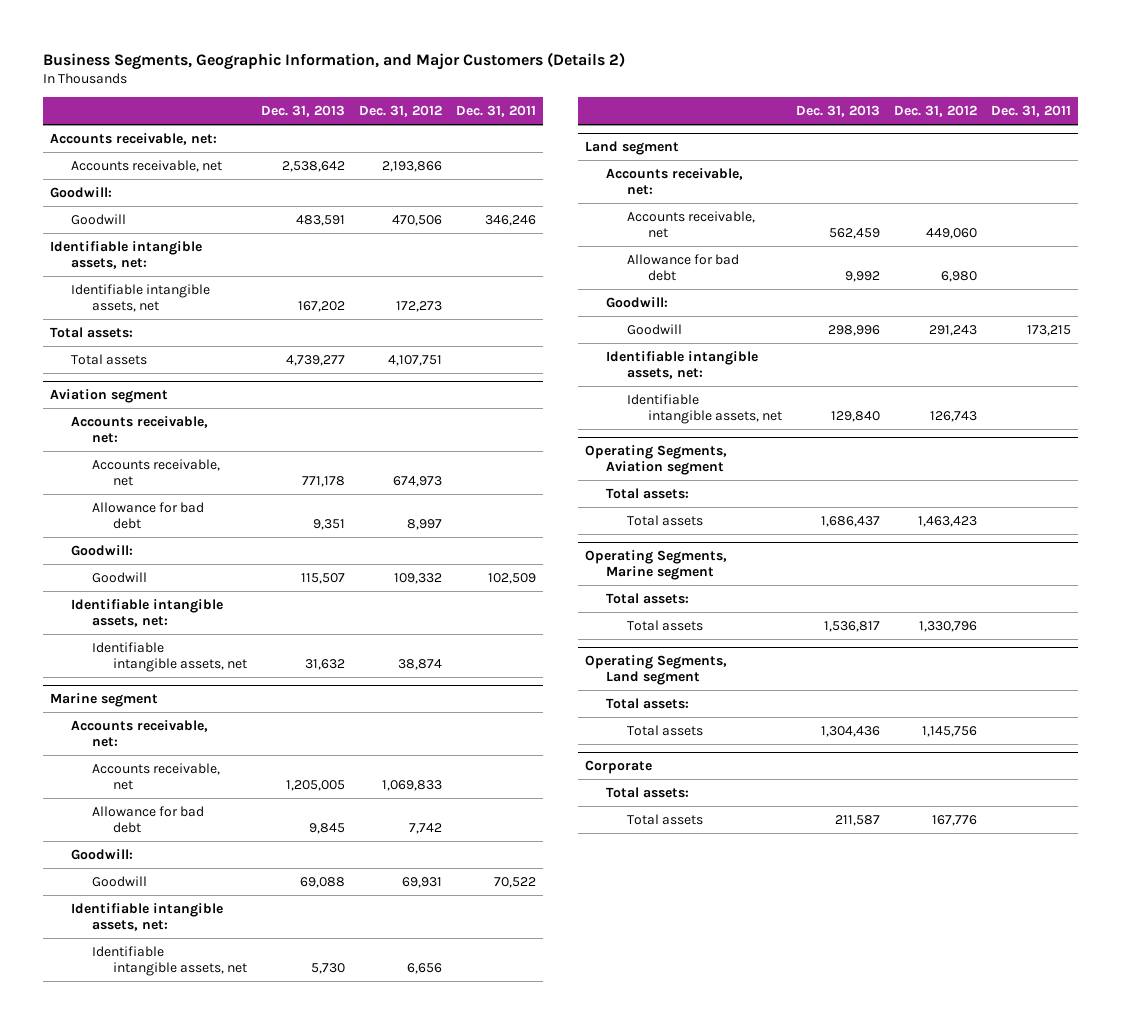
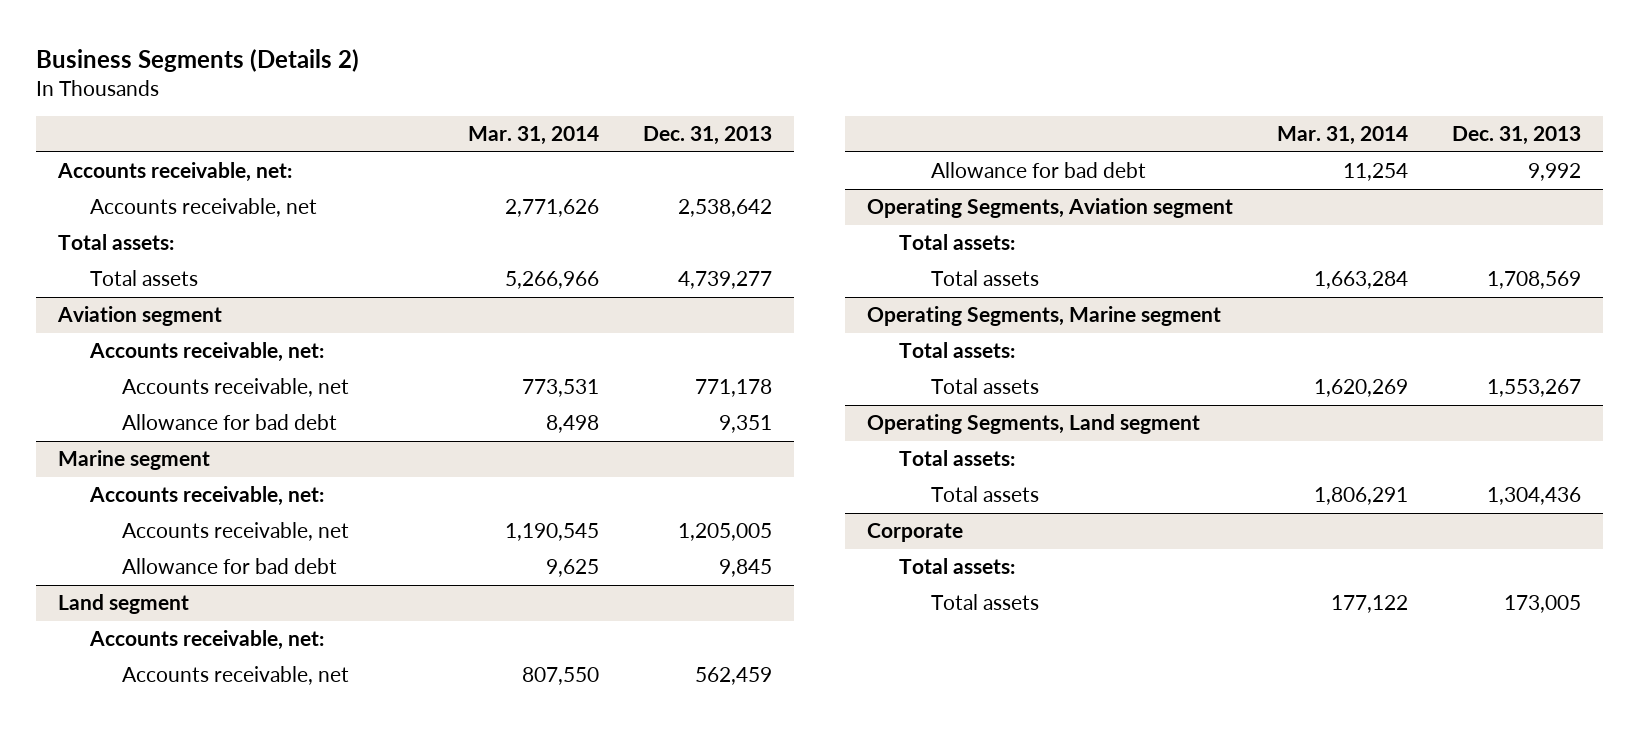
[43,51,626,70] Business Segments, Geographic Information, and Major Customers (Details 2) -> [36,49,360,73] Business Segments (Details 2)
[359,105,443,118] Dec. 31, 2012 -> none
[456,105,537,118] Dec. 31, 2011 -> none
none -> [468,126,600,146] Mar. 31, 2014
[50,186,113,198] Goodwill: -> none
[71,213,127,225] Goodwill -> none
[50,240,203,269] Identifiable intangible assets, net: -> none
[71,283,211,312] Identifiable intangible assets, net -> none
[71,544,134,556] Goodwill: -> none
[91,571,147,583] Goodwill -> none
[71,598,224,627] Identifiable intangible assets, net: -> none
[91,641,247,672] Identifiable intangible assets, net -> none
[71,848,134,860] Goodwill: -> none
[91,875,147,887] Goodwill -> none
[71,902,224,931] Identifiable intangible assets, net: -> none
[91,945,247,976] Identifiable intangible assets, net -> none
[606,296,669,308] Goodwill: -> none
[626,323,682,335] Goodwill -> none
[606,350,759,379] Identifiable intangible assets, net: -> none
[626,393,782,424] Identifiable intangible assets, net -> none
[820,515,880,527] 1,686,437 -> [1487,271,1582,290] 1,708,569
[823,620,880,632] 1,536,817 -> [1487,379,1582,398] 1,553,267
[834,814,880,826] 211,587 -> [1504,595,1582,614] 173,005

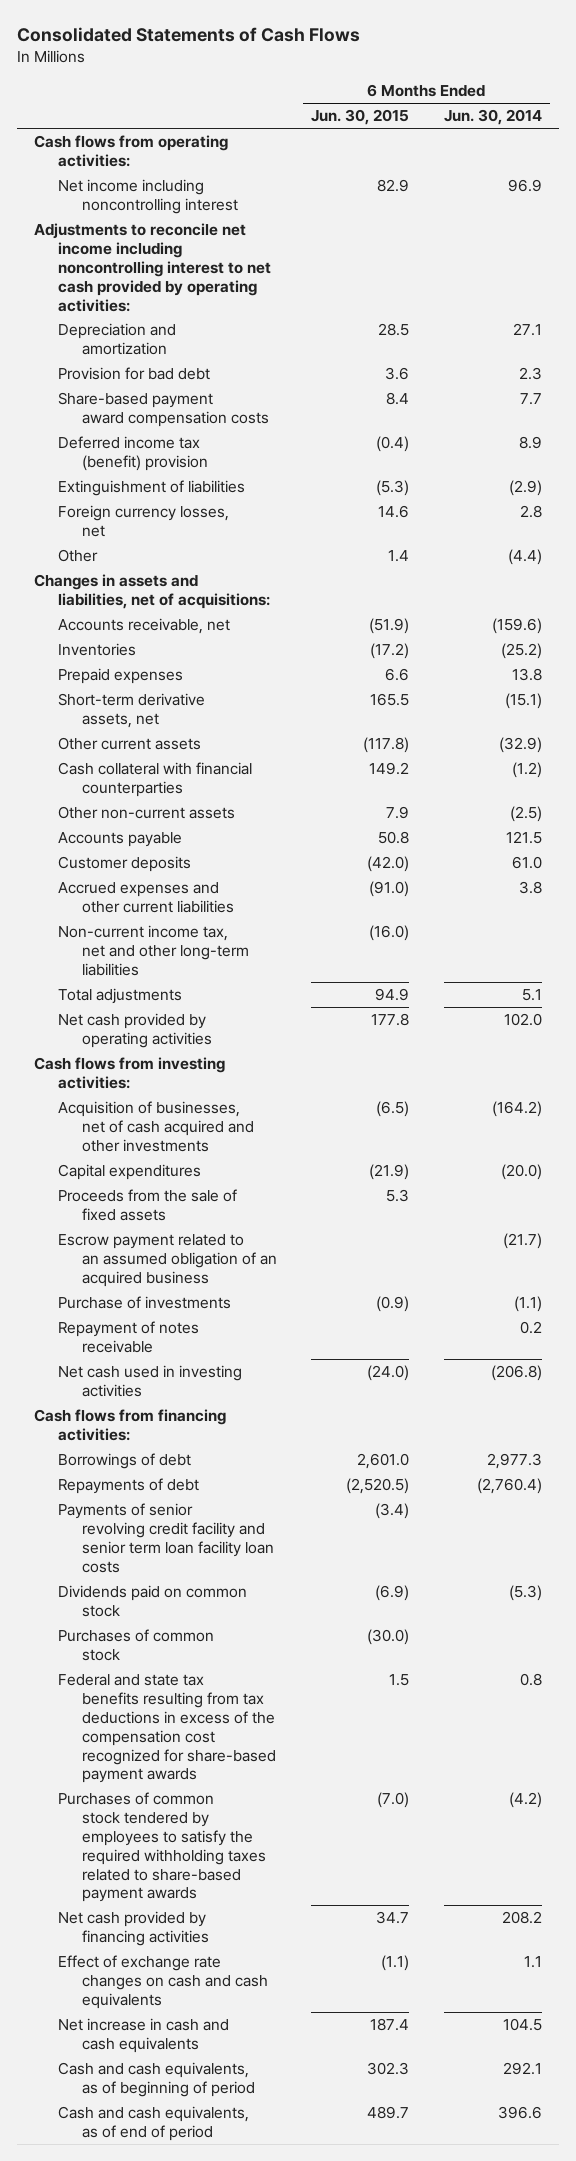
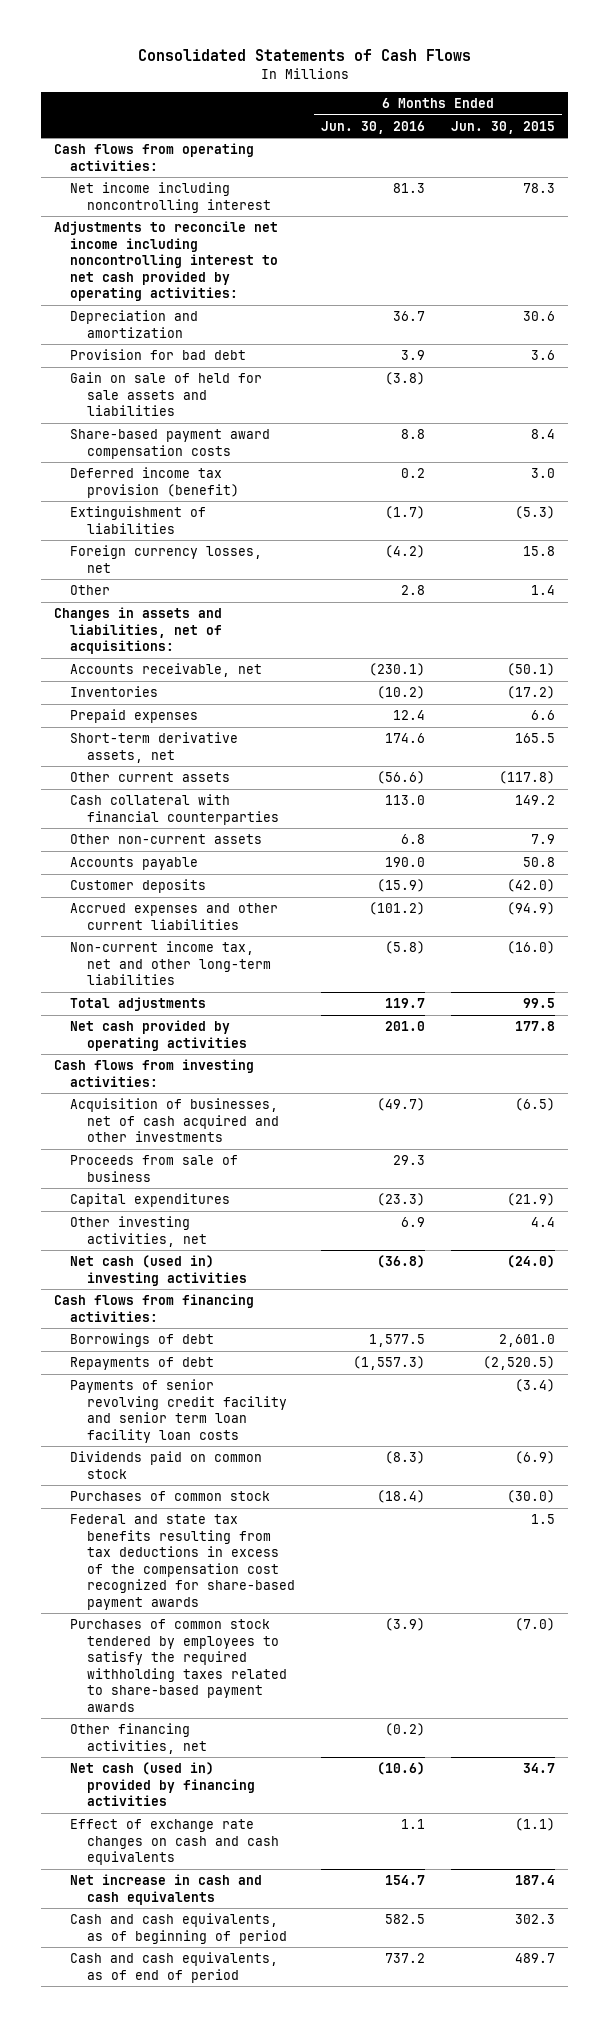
[443,109,542,126] Jun. 30, 2014 -> none
none -> [320,120,425,134] Jun. 30, 2016
[377,179,410,193] 82.9 -> [522,183,555,194] 78.3
[378,323,410,337] 28.5 -> [522,311,555,322] 30.6
none -> [70,372,263,417] Gain on sale of held for sale assets and liabilities
[57,436,208,471] Deferred income tax (benefit) provision -> [70,467,239,498] Deferred income tax provision (benefit)
[376,436,410,453] (0.4) -> [530,468,555,479] 3.0
[378,505,410,519] 14.6 -> [522,546,555,557] 15.8
[369,618,410,635] (51.9) -> [506,663,555,677] (50.1)
[369,881,410,898] (91.0) -> [506,902,555,916] (94.9)
[375,988,410,1002] 94.9 -> [522,998,555,1009] 99.5
none -> [70,1155,239,1182] Proceeds from sale of business
[57,1189,237,1221] Proceeds from the sale of fixed assets -> none
[57,1234,277,1287] Escrow payment related to an assumed obligation of an acquired business -> none
[57,1296,231,1310] Purchase of investments -> none
[57,1321,199,1353] Repayment of notes receivable -> none
none -> [70,1216,207,1247] Other investing activities, net
[57,1365,242,1397] Net cash used in investing activities -> [70,1255,247,1286] Net cash (used in) investing activities
none -> [70,1723,207,1754] Other financing activities, net
[57,1911,209,1946] Net cash provided by financing activities -> [70,1762,255,1807] Net cash (used in) provided by financing activities

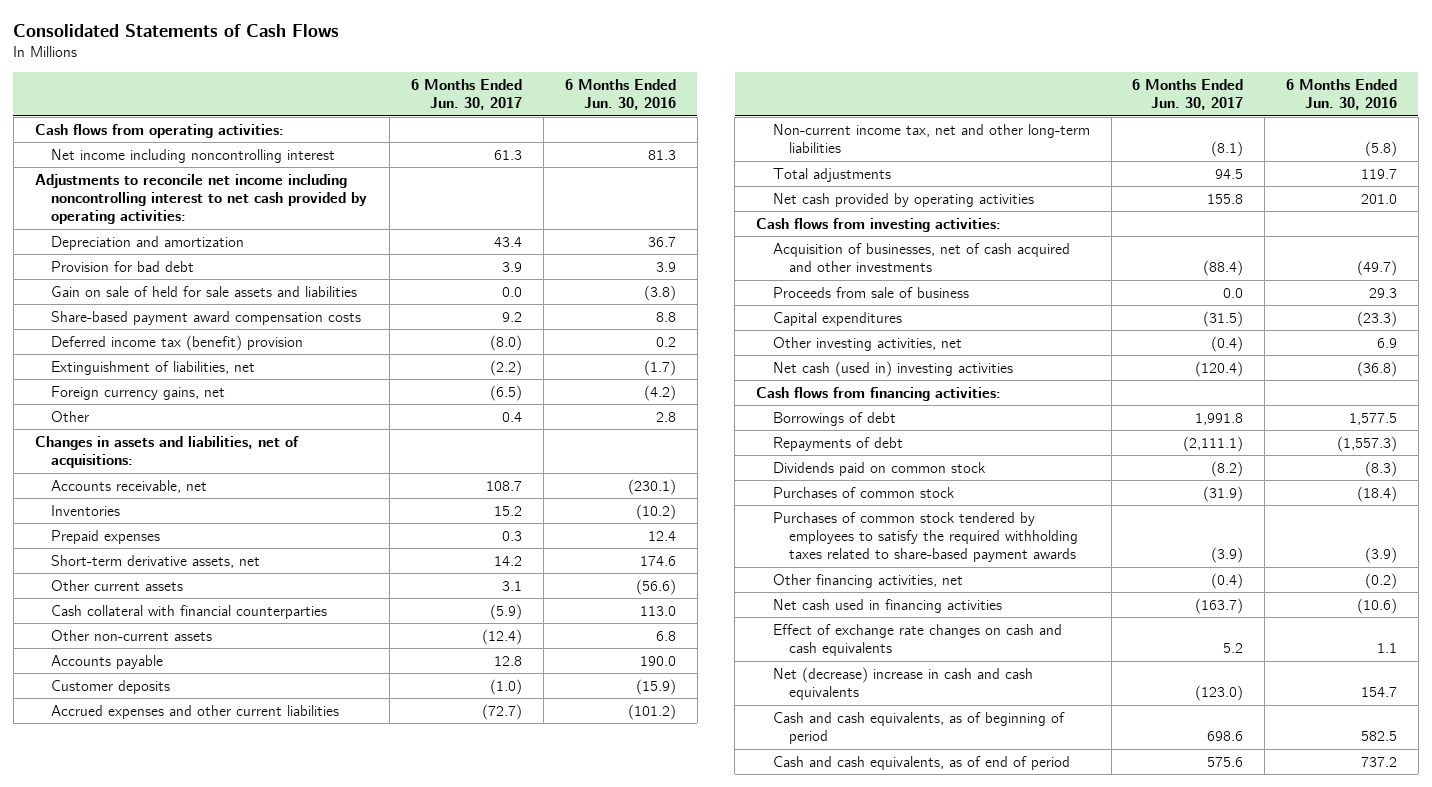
[450,120,555,134] Jun. 30, 2015 -> none
none -> [411,79,523,111] 6 Months Ended Jun. 30, 2017
[70,467,239,498] Deferred income tax provision (benefit) -> [51,334,304,351] Deferred income tax (benefit) provision
[70,506,207,534] Extinguishment of liabilities -> [51,360,256,375] Extinguishment of liabilities, net
[70,545,263,573] Foreign currency losses, net -> [51,385,226,400] Foreign currency gains, net
[70,1379,287,1443] Payments of senior revolving credit facility and senior term loan facility loan costs -> none
[70,1514,295,1610] Federal and state tax benefits resulting from tax deductions in excess of the compensation cost recognized for share-based payment awards -> none
[70,1762,255,1807] Net cash (used in) provided by financing activities -> [772,598,1002,613] Net cash used in financing activities
[70,1874,263,1905] Net increase in cash and cash equivalents -> [772,666,1033,701] Net (decrease) increase in cash and cash equivalents

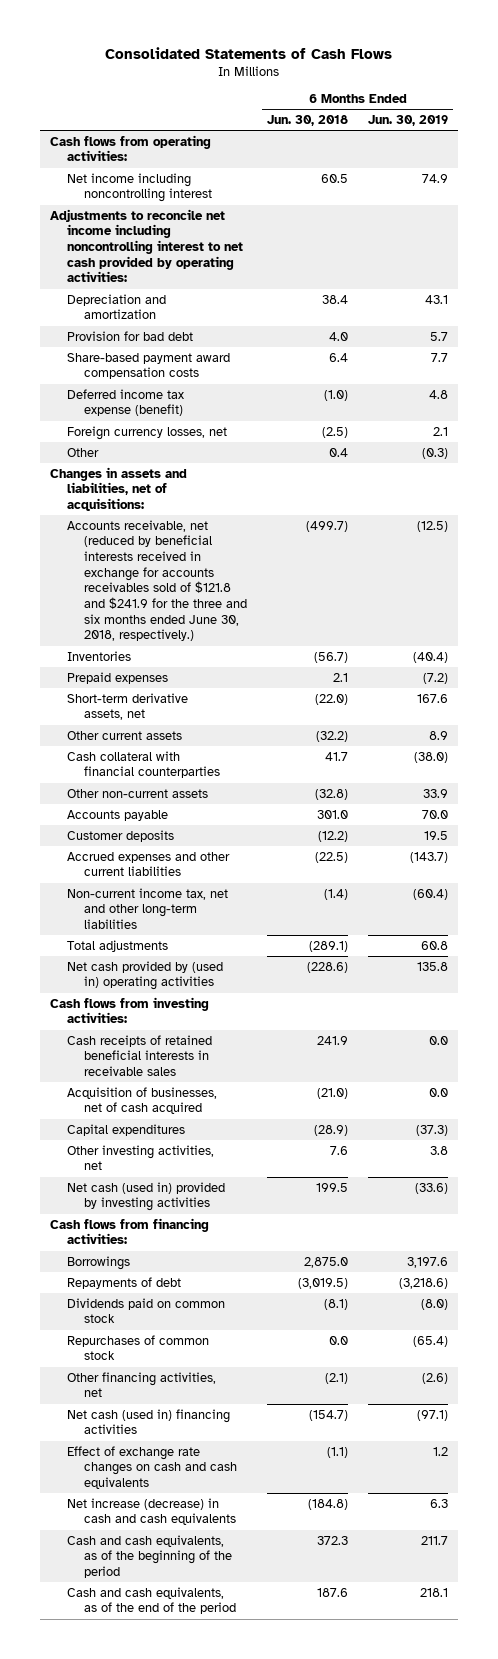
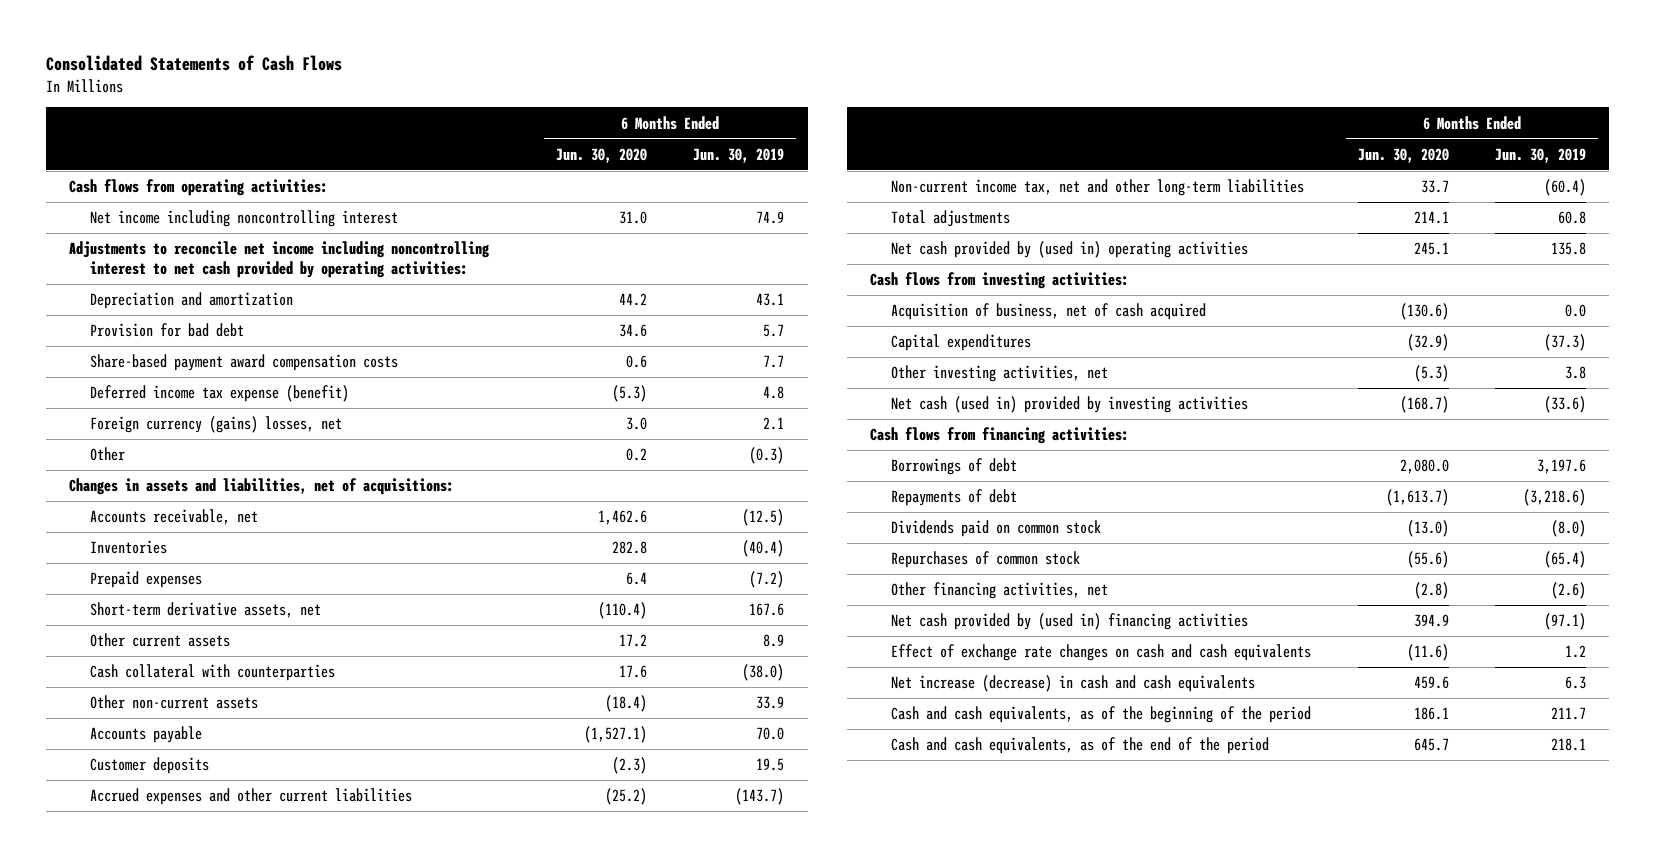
[267,115,349,127] Jun. 30, 2018 -> none
none -> [555,147,647,163] Jun. 30, 2020
[67,425,228,440] Foreign currency losses, net -> [89,416,342,434] Foreign currency (gains) losses, net
[67,519,248,642] Accounts receivable, net (reduced by beneficial interests received in exchange for accounts receivables sold of $121.8 and $241.9 for the three and six months ended June 30, 2018, respectively.) -> [89,509,258,526] Accounts receivable, net
[67,750,221,779] Cash collateral with financial counterparties -> [89,664,335,682] Cash collateral with counterparties
[67,1034,213,1077] Cash receipts of retained beneficial interests in receivable sales -> none
[67,1086,218,1115] Acquisition of businesses, net of cash acquired -> [891,303,1207,321] Acquisition of business, net of cash acquired
[67,1255,131,1270] Borrowings -> [891,458,1018,476] Borrowings of debt
[67,1408,231,1435] Net cash (used in) financing activities -> [891,613,1249,631] Net cash provided by (used in) financing activities

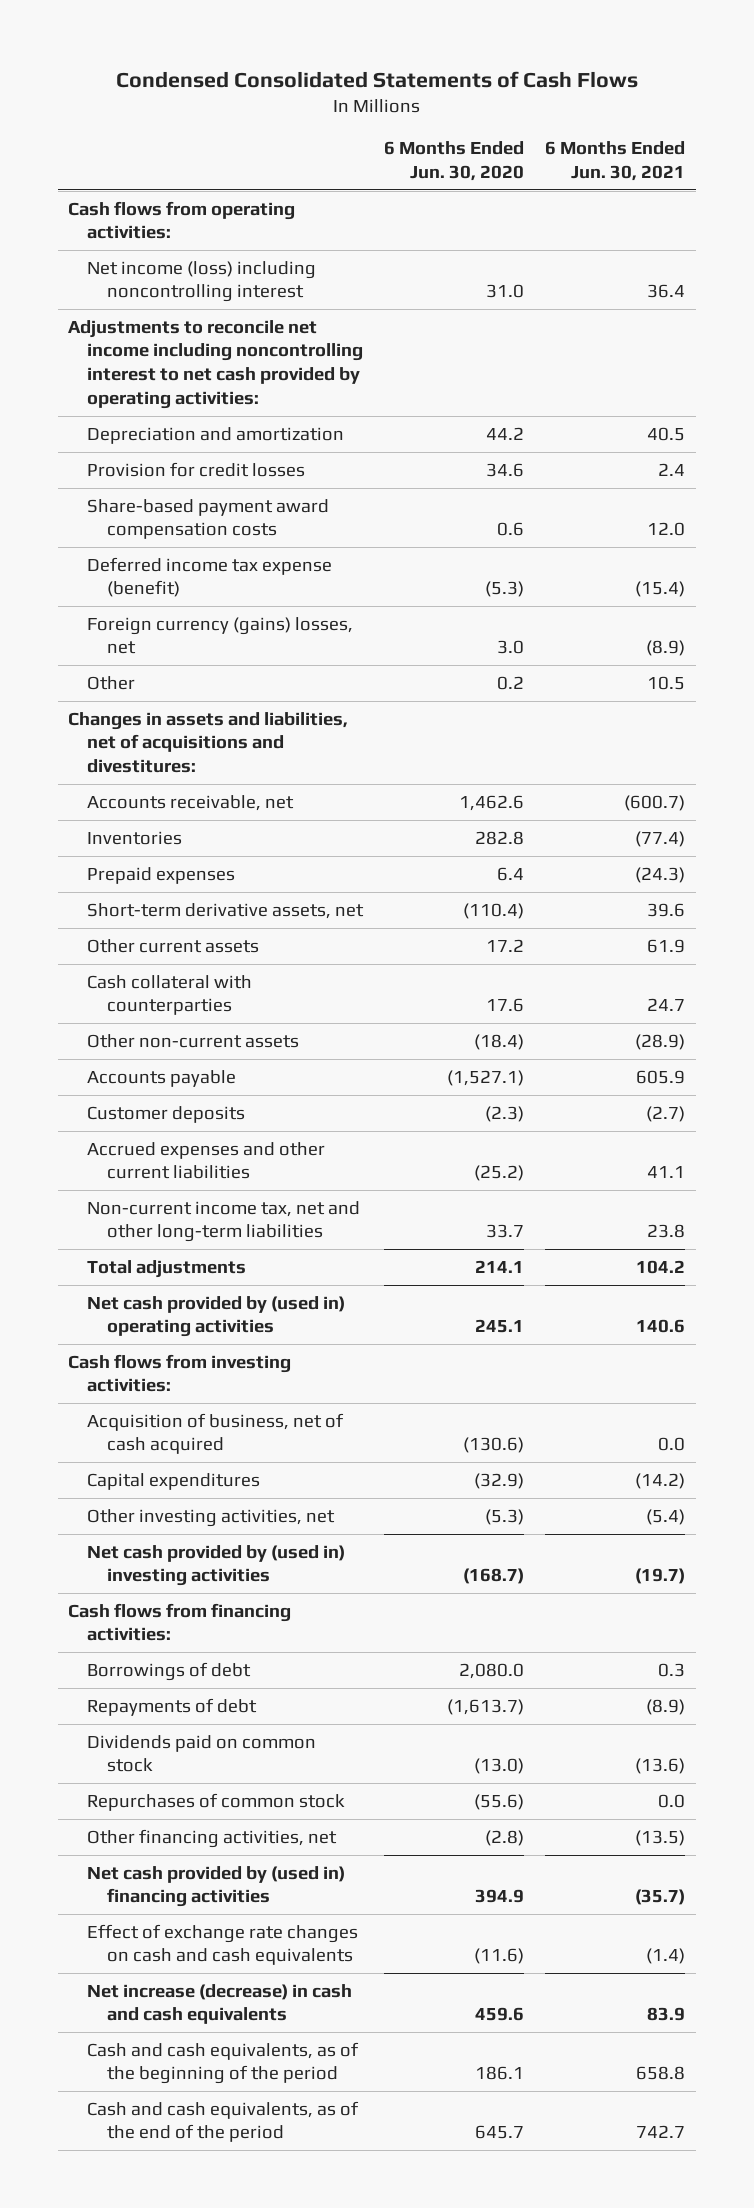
[45,55,342,72] Consolidated Statements of Cash Flows -> [115,70,638,88] Condensed Consolidated Statements of Cash Flows
[693,147,785,163] Jun. 30, 2019 -> none
none -> [545,141,686,181] 6 Months Ended Jun. 30, 2021
[89,210,398,228] Net income including noncontrolling interest -> [87,260,317,303] Net income (loss) including noncontrolling interest
[89,323,244,338] Provision for bad debt -> [87,461,306,477] Provision for credit losses
[68,478,454,496] Changes in assets and liabilities, net of acquisitions: -> [68,711,349,774] Changes in assets and liabilities, net of acquisitions and divestitures:
[891,396,1249,414] Net cash (used in) provided by investing activities -> [87,1544,346,1587] Net cash provided by (used in) investing activities

